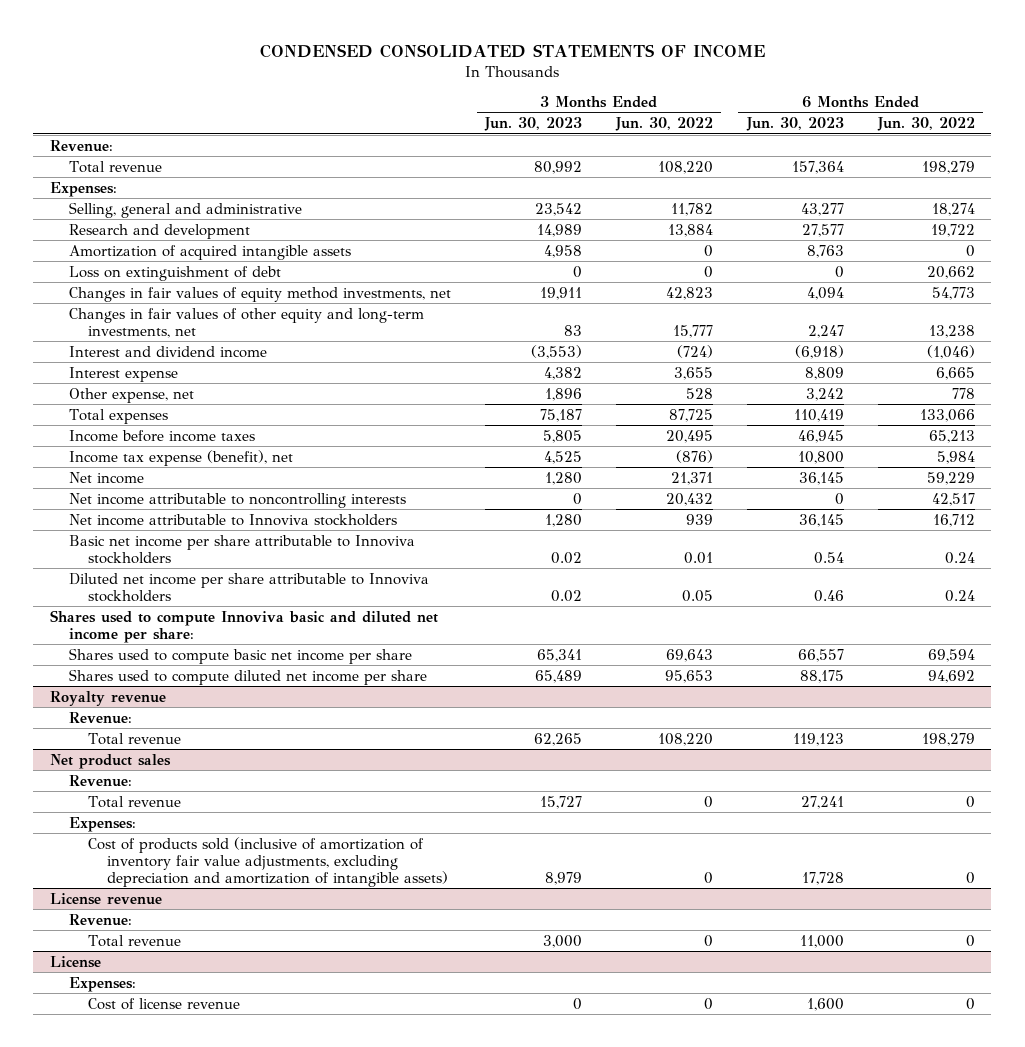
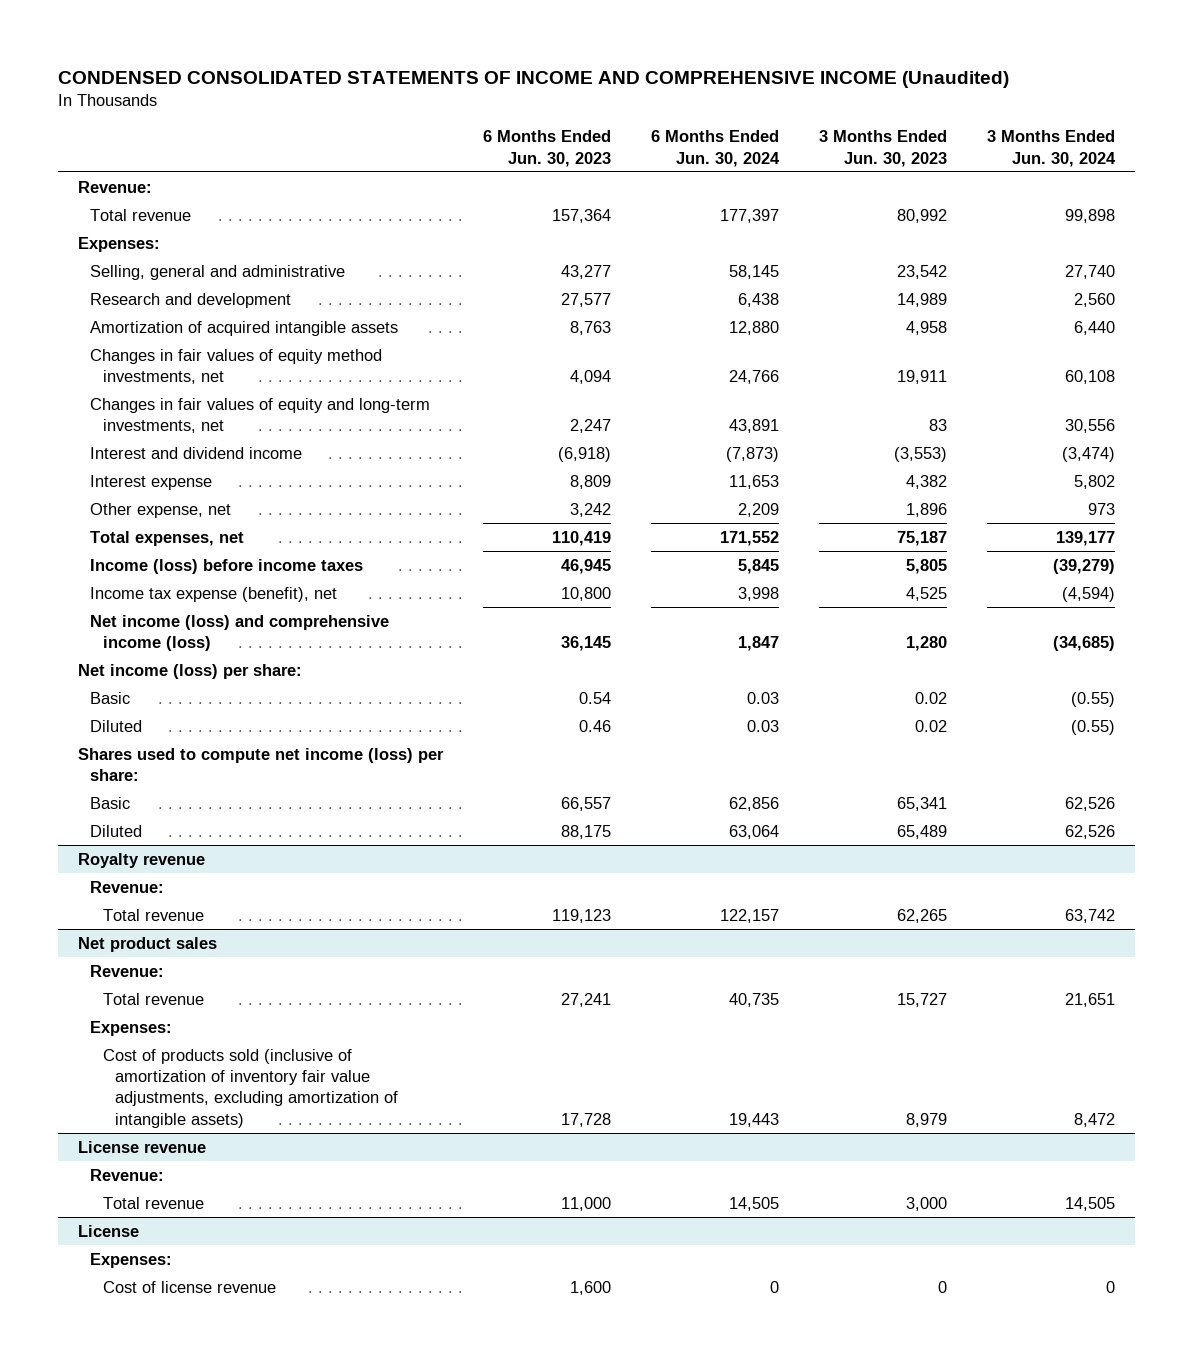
[260,43,766,58] CONDENSED CONSOLIDATED STATEMENTS OF INCOME -> [57,70,1009,88] CONDENSED CONSOLIDATED STATEMENTS OF INCOME AND COMPREHENSIVE INCOME (Unaudited)
[614,117,713,132] Jun. 30, 2022 -> none
[876,117,975,132] Jun. 30, 2022 -> none
none -> [650,130,780,167] 6 Months Ended Jun. 30, 2024
none -> [986,130,1116,167] 3 Months Ended Jun. 30, 2024
[69,265,282,281] Loss on extinguishment of debt -> none
[69,307,425,338] Changes in fair values of other equity and long-term investments, net -> [90,397,431,433] Changes in fair values of equity and long-term investments, net
[69,408,169,424] Total expenses -> [90,530,245,546] Total expenses, net
[69,429,256,442] Income before income taxes -> [90,558,364,574] Income (loss) before income taxes
[69,492,407,508] Net income attributable to noncontrolling interests -> none
[69,513,398,526] Net income attributable to Innoviva stockholders -> none
[69,471,145,484] Net income -> [90,614,390,651] Net income (loss) and comprehensive income (loss)
none -> [77,663,302,679] Net income (loss) per share:
[69,534,416,564] Basic net income per share attributable to Innoviva stockholders -> [90,691,131,704] Basic
[69,572,430,602] Diluted net income per share attributable to Innoviva stockholders -> [90,719,143,732] Diluted
[50,609,439,643] Shares used to compute Innoviva basic and diluted net income per share: -> [77,747,444,781] Shares used to compute net income (loss) per share:
[69,647,413,664] Shares used to compute basic net income per share -> [90,796,131,809] Basic
[69,668,428,685] Shares used to compute diluted net income per share -> [90,824,143,837] Diluted
[88,836,448,888] Cost of products sold (inclusive of amortization of inventory fair value adjustments, excluding depreciation and amortization of intangible assets) -> [102,1048,399,1128] Cost of products sold (inclusive of amortization of inventory fair value adjustments, excluding amortization of intangible assets)

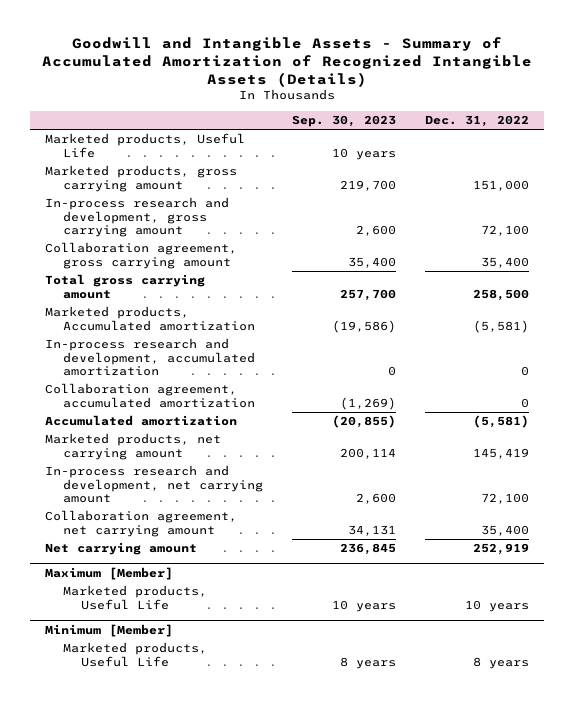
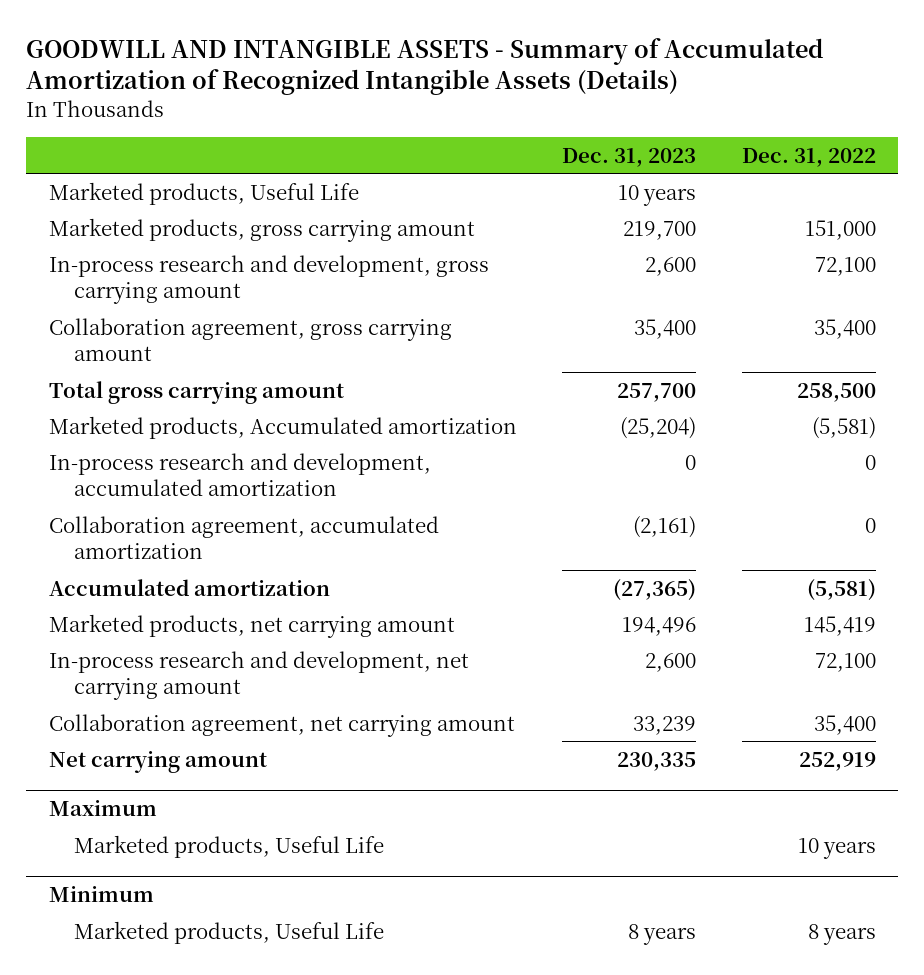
[41,37,532,87] Goodwill and Intangible Assets - Summary of Accumulated Amortization of Recognized Intangible Assets (Details) -> [26,37,824,96] GOODWILL AND INTANGIBLE ASSETS - Summary of Accumulated Amortization of Recognized Intangible Assets (Details)
[292,115,397,128] Sep. 30, 2023 -> none
none -> [562,147,697,167] Dec. 31, 2023
[44,566,173,580] Maximum [Member] -> [48,799,157,816] Maximum
[44,623,173,637] Minimum [Member] -> [48,885,154,902] Minimum

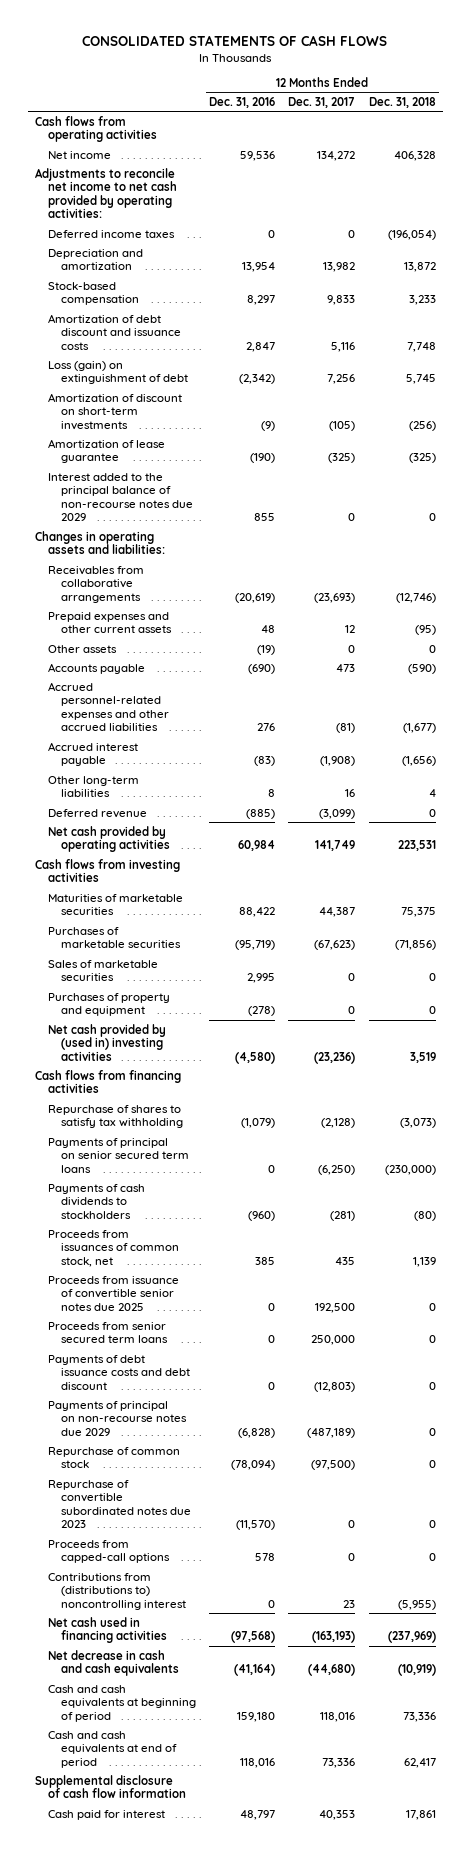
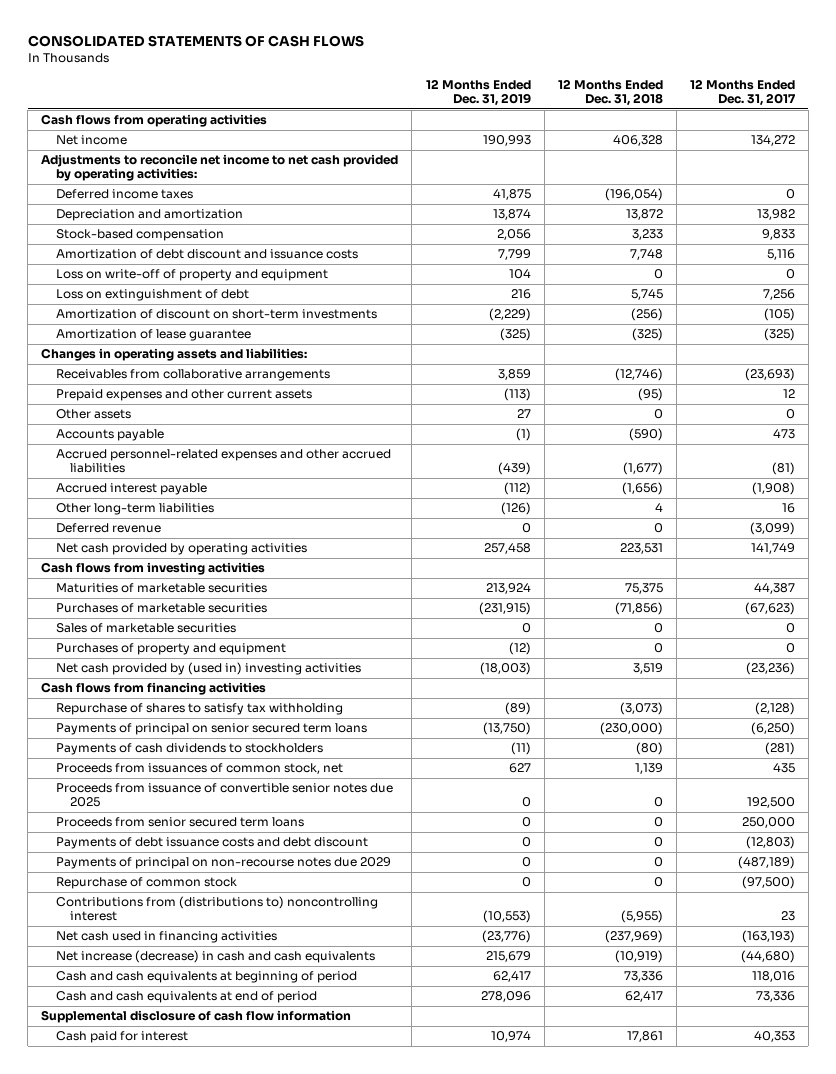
[209,96,276,108] Dec. 31, 2016 -> none
none -> [425,78,531,106] 12 Months Ended Dec. 31, 2019
none -> [55,269,328,282] Loss on write-off of property and equipment
[47,360,188,385] Loss (gain) on extinguishment of debt -> [55,289,249,302] Loss on extinguishment of debt
[47,472,193,522] Interest added to the principal balance of non-recourse notes due 2029 -> none
[47,1479,191,1529] Repurchase of convertible subordinated notes due 2023 -> none
[47,1539,170,1564] Proceeds from capped-call options -> none
[47,1649,179,1677] Net decrease in cash and cash equivalents -> [55,950,375,964] Net increase (decrease) in cash and cash equivalents

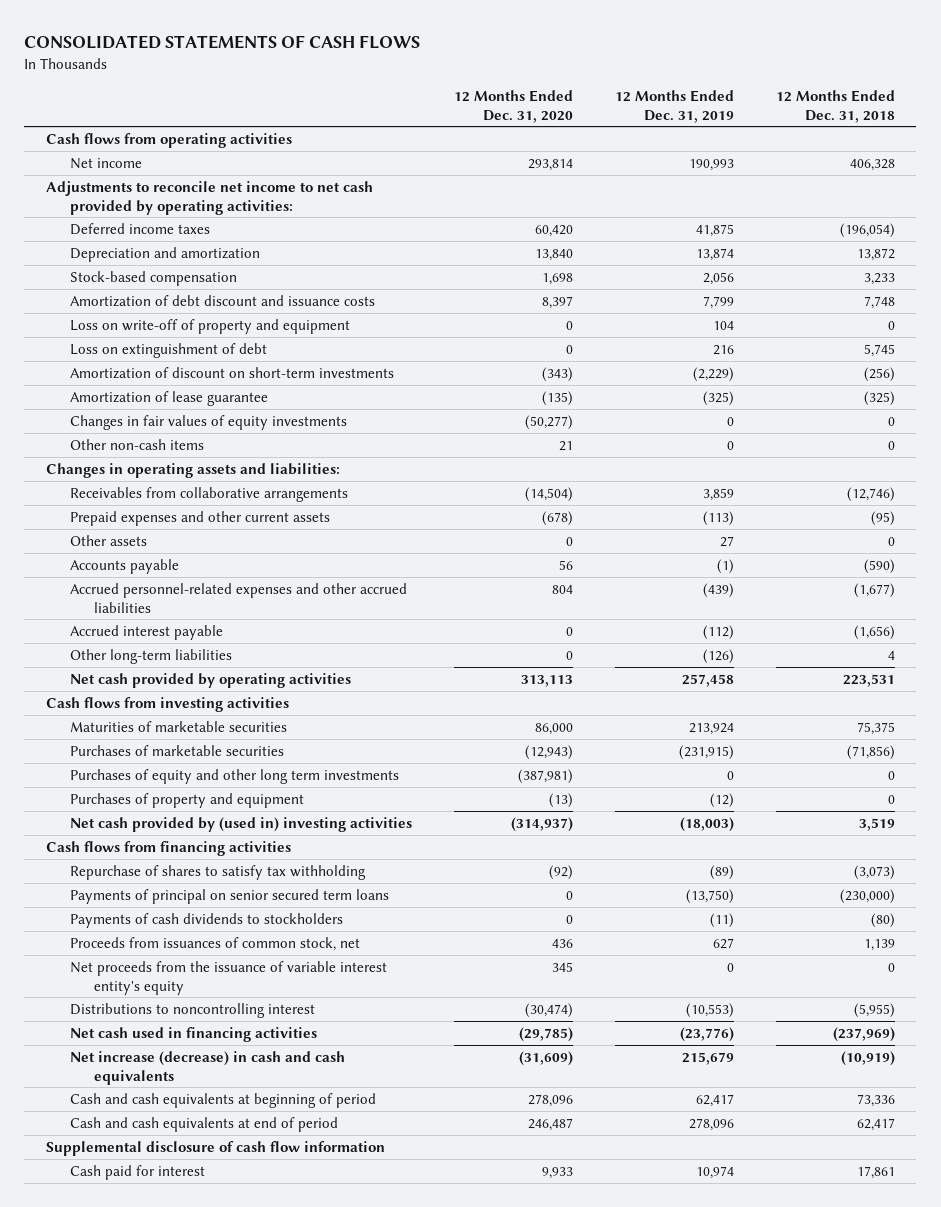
[689,78,796,106] 12 Months Ended Dec. 31, 2017 -> none
none -> [454,89,574,123] 12 Months Ended Dec. 31, 2020
none -> [69,414,347,430] Changes in fair values of equity investments
none -> [69,438,204,450] Other non-cash items
[55,523,161,534] Deferred revenue -> none
[55,623,236,634] Sales of marketable securities -> none
none -> [69,768,399,784] Purchases of equity and other long term investments
[55,783,393,808] Proceeds from issuance of convertible senior notes due 2025 -> none
[55,817,304,828] Proceeds from senior secured term loans -> none
[55,837,368,850] Payments of debt issuance costs and debt discount -> none
[55,857,391,870] Payments of principal on non-recourse notes due 2029 -> none
[55,877,237,890] Repurchase of common stock -> none
none -> [69,960,387,995] Net proceeds from the issuance of variable interest entity's equity
[55,896,378,922] Contributions from (distributions to) noncontrolling interest -> [69,1002,315,1018] Distributions to noncontrolling interest

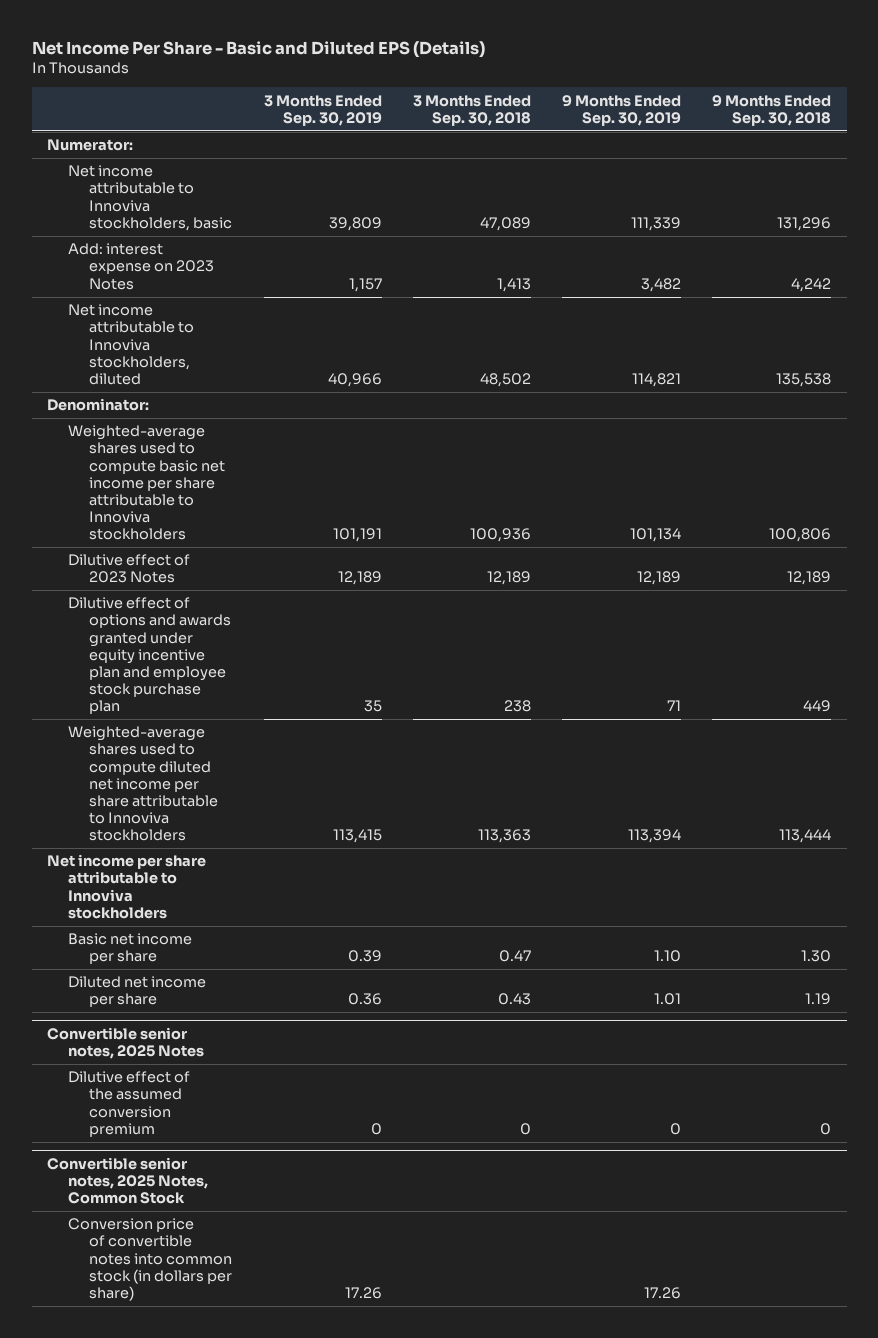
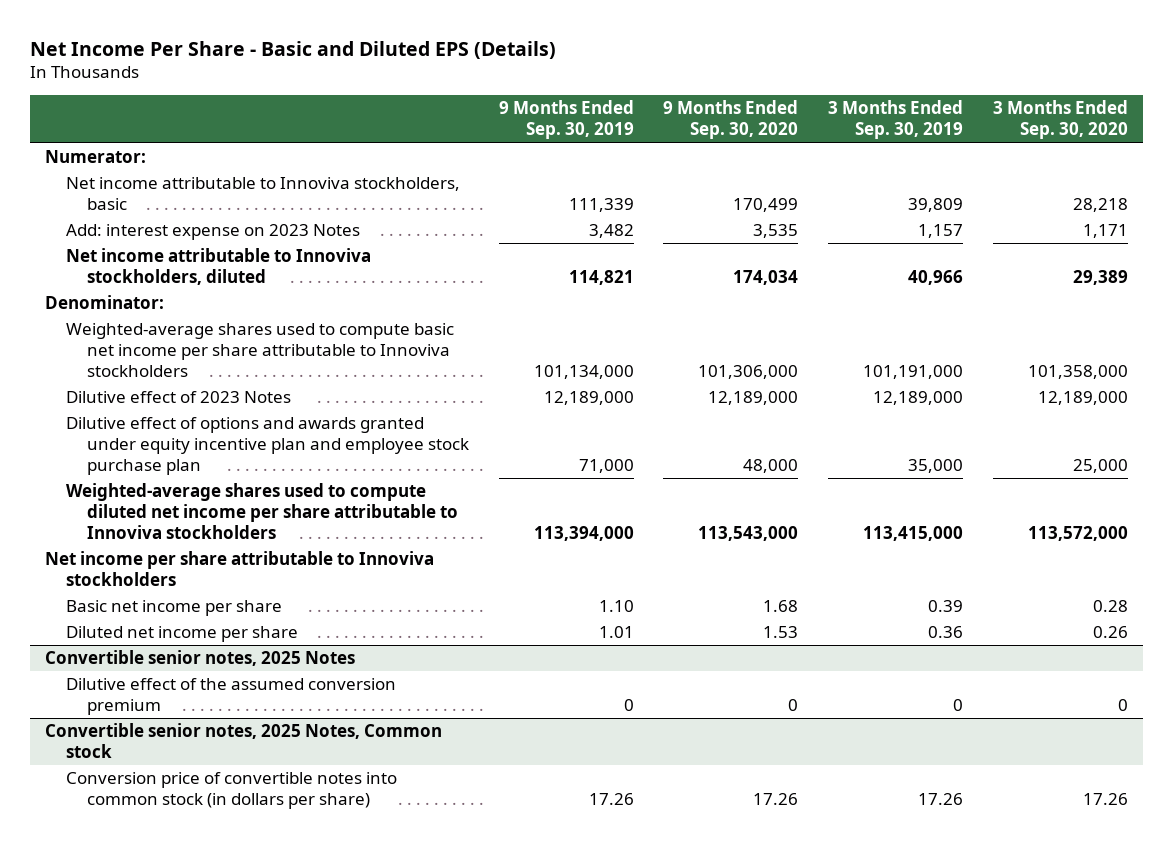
[412,94,531,126] 3 Months Ended Sep. 30, 2018 -> none
[712,94,832,126] 9 Months Ended Sep. 30, 2018 -> none
none -> [663,100,799,140] 9 Months Ended Sep. 30, 2020
none -> [992,100,1128,140] 3 Months Ended Sep. 30, 2020
[332,528,382,543] 101,191 -> [863,365,964,380] 101,191,000
[629,528,681,543] 101,134 -> [533,365,634,380] 101,134,000
[337,571,382,586] 12,189 -> [873,391,964,406] 12,189,000
[636,571,681,586] 12,189 -> [543,391,634,406] 12,189,000
[363,700,382,713] 35 -> [908,459,964,474] 35,000
[666,700,681,712] 71 -> [578,459,634,474] 71,000
[332,829,382,844] 113,415 -> [863,526,964,542] 113,415,000
[627,829,681,844] 113,394 -> [533,526,634,542] 113,394,000
[47,1156,209,1205] Convertible senior notes, 2025 Notes, Common Stock -> [44,723,442,759] Convertible senior notes, 2025 Notes, Common stock

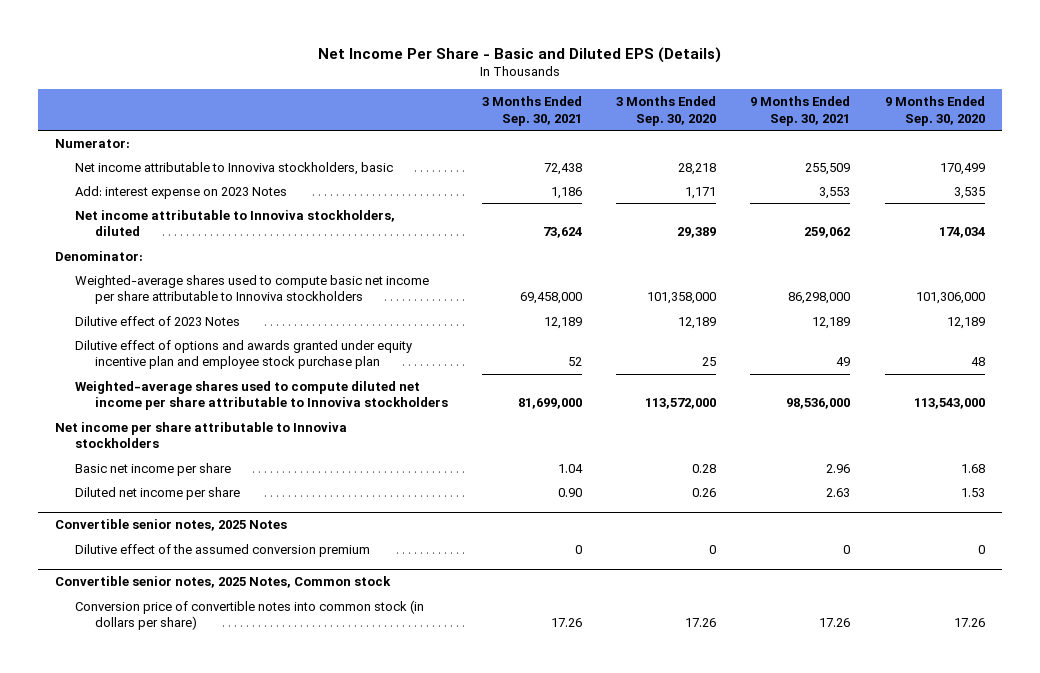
[498,100,634,140] 9 Months Ended Sep. 30, 2019 -> none
[828,100,964,140] 3 Months Ended Sep. 30, 2019 -> none
none -> [481,95,582,126] 3 Months Ended Sep. 30, 2021
none -> [750,95,851,126] 9 Months Ended Sep. 30, 2021
[708,391,799,406] 12,189,000 -> [946,316,985,329] 12,189
[1037,391,1128,406] 12,189,000 -> [678,316,717,329] 12,189
[743,459,799,474] 48,000 -> [970,357,985,367] 48
[1072,459,1128,474] 25,000 -> [702,357,717,367] 25

